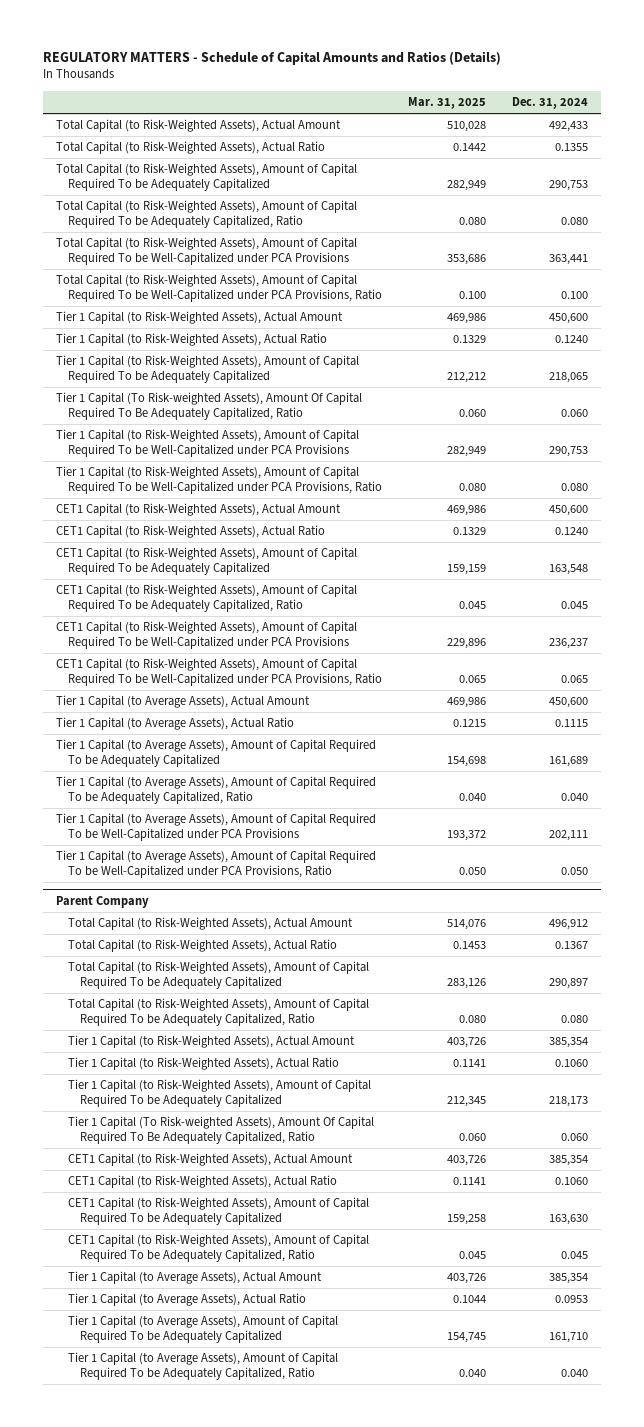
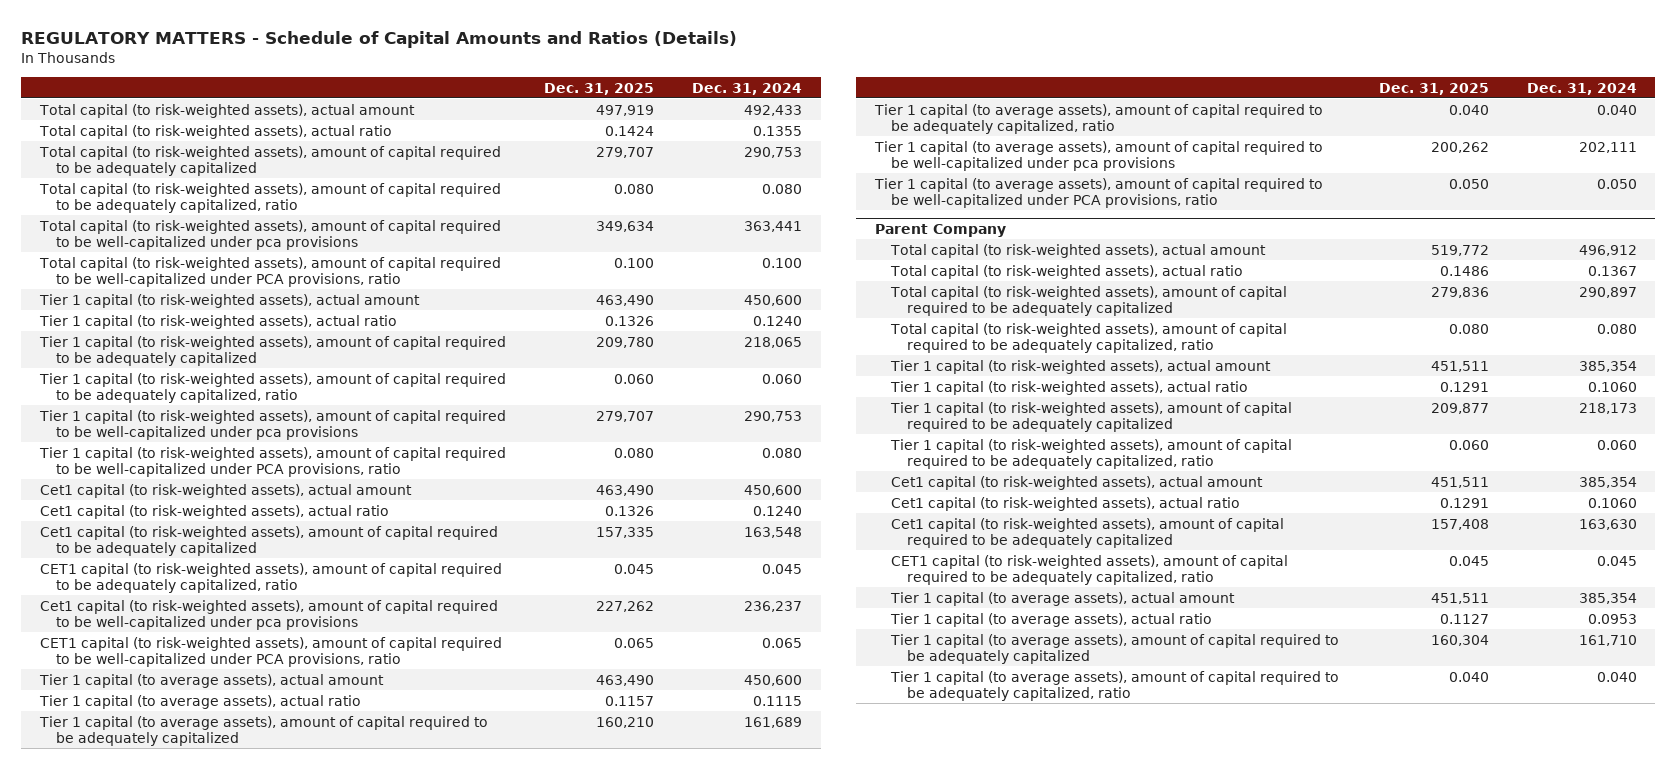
[408,97,487,110] Mar. 31, 2025 -> none
none -> [544,82,655,95] Dec. 31, 2025
[55,119,341,133] Total Capital (to Risk-Weighted Assets), Actual Amount -> [39,103,416,118] Total capital (to risk-weighted assets), actual amount
[55,141,325,155] Total Capital (to Risk-Weighted Assets), Actual Ratio -> [39,124,393,139] Total capital (to risk-weighted assets), actual ratio
[55,163,357,192] Total Capital (to Risk-Weighted Assets), Amount of Capital Required To be Adequately Capitalized -> [39,145,502,177] Total capital (to risk-weighted assets), amount of capital required to be adequately capitalized
[55,200,357,229] Total Capital (to Risk-Weighted Assets), Amount of Capital Required To be Adequately Capitalized, Ratio -> [39,182,502,214] Total capital (to risk-weighted assets), amount of capital required to be adequately capitalized, ratio
[55,237,357,266] Total Capital (to Risk-Weighted Assets), Amount of Capital Required To be Well-Capitalized under PCA Provisions -> [39,219,502,251] Total capital (to risk-weighted assets), amount of capital required to be well-capitalized under pca provisions
[55,274,382,303] Total Capital (to Risk-Weighted Assets), Amount of Capital Required To be Well-Capitalized under PCA Provisions, Ratio -> [39,256,502,288] Total capital (to risk-weighted assets), amount of capital required to be well-capitalized under PCA provisions, ratio
[55,311,343,325] Tier 1 Capital (to Risk-Weighted Assets), Actual Amount -> [39,293,421,308] Tier 1 capital (to risk-weighted assets), actual amount
[55,333,327,347] Tier 1 Capital (to Risk-Weighted Assets), Actual Ratio -> [39,314,398,329] Tier 1 capital (to risk-weighted assets), actual ratio
[55,355,359,384] Tier 1 Capital (to Risk-Weighted Assets), Amount of Capital Required To be Adequately Capitalized -> [39,335,507,367] Tier 1 capital (to risk-weighted assets), amount of capital required to be adequately capitalized
[55,392,362,421] Tier 1 Capital (To Risk-weighted Assets), Amount Of Capital Required To Be Adequately Capitalized, Ratio -> [39,372,507,404] Tier 1 capital (to risk-weighted assets), amount of capital required to be adequately capitalized, ratio
[55,429,359,458] Tier 1 Capital (to Risk-Weighted Assets), Amount of Capital Required To be Well-Capitalized under PCA Provisions -> [39,409,507,441] Tier 1 capital (to risk-weighted assets), amount of capital required to be well-capitalized under pca provisions
[55,466,382,495] Tier 1 Capital (to Risk-Weighted Assets), Amount of Capital Required To be Well-Capitalized under PCA Provisions, Ratio -> [39,446,507,478] Tier 1 capital (to risk-weighted assets), amount of capital required to be well-capitalized under PCA provisions, ratio
[55,503,341,517] CET1 Capital (to Risk-Weighted Assets), Actual Amount -> [40,483,413,498] Cet1 capital (to risk-weighted assets), actual amount
[55,525,325,539] CET1 Capital (to Risk-Weighted Assets), Actual Ratio -> [40,504,390,519] Cet1 capital (to risk-weighted assets), actual ratio
[55,547,357,576] CET1 Capital (to Risk-Weighted Assets), Amount of Capital Required To be Adequately Capitalized -> [40,525,499,557] Cet1 capital (to risk-weighted assets), amount of capital required to be adequately capitalized
[55,584,357,613] CET1 Capital (to Risk-Weighted Assets), Amount of Capital Required To be Adequately Capitalized, Ratio -> [40,562,503,594] CET1 capital (to risk-weighted assets), amount of capital required to be adequately capitalized, ratio
[55,621,357,650] CET1 Capital (to Risk-Weighted Assets), Amount of Capital Required To be Well-Capitalized under PCA Provisions -> [40,599,499,631] Cet1 capital (to risk-weighted assets), amount of capital required to be well-capitalized under pca provisions
[55,658,382,687] CET1 Capital (to Risk-Weighted Assets), Amount of Capital Required To be Well-Capitalized under PCA Provisions, Ratio -> [40,636,503,668] CET1 capital (to risk-weighted assets), amount of capital required to be well-capitalized under PCA provisions, ratio
[55,695,310,709] Tier 1 Capital (to Average Assets), Actual Amount -> [39,673,385,688] Tier 1 capital (to average assets), actual amount
[55,717,294,731] Tier 1 Capital (to Average Assets), Actual Ratio -> [39,694,362,709] Tier 1 capital (to average assets), actual ratio
[55,739,376,768] Tier 1 Capital (to Average Assets), Amount of Capital Required To be Adequately Capitalized -> [39,715,489,747] Tier 1 capital (to average assets), amount of capital required to be adequately capitalized
[55,776,376,805] Tier 1 Capital (to Average Assets), Amount of Capital Required To be Adequately Capitalized, Ratio -> [874,103,1324,135] Tier 1 capital (to average assets), amount of capital required to be adequately capitalized, ratio
[55,813,376,842] Tier 1 Capital (to Average Assets), Amount of Capital Required To be Well-Capitalized under PCA Provisions -> [874,140,1324,172] Tier 1 capital (to average assets), amount of capital required to be well-capitalized under pca provisions
[55,850,376,879] Tier 1 Capital (to Average Assets), Amount of Capital Required To be Well-Capitalized under PCA Provisions, Ratio -> [874,177,1324,209] Tier 1 capital (to average assets), amount of capital required to be well-capitalized under PCA provisions, ratio
[67,917,353,931] Total Capital (to Risk-Weighted Assets), Actual Amount -> [889,243,1266,258] Total capital (to risk-weighted assets), actual amount
[67,939,337,953] Total Capital (to Risk-Weighted Assets), Actual Ratio -> [889,264,1243,279] Total capital (to risk-weighted assets), actual ratio
[67,961,369,990] Total Capital (to Risk-Weighted Assets), Amount of Capital Required To be Adequately Capitalized -> [889,285,1287,317] Total capital (to risk-weighted assets), amount of capital required to be adequately capitalized
[67,998,369,1027] Total Capital (to Risk-Weighted Assets), Amount of Capital Required To be Adequately Capitalized, Ratio -> [889,322,1287,354] Total capital (to risk-weighted assets), amount of capital required to be adequately capitalized, ratio
[67,1035,355,1049] Tier 1 Capital (to Risk-Weighted Assets), Actual Amount -> [889,359,1271,374] Tier 1 capital (to risk-weighted assets), actual amount
[67,1057,339,1071] Tier 1 Capital (to Risk-Weighted Assets), Actual Ratio -> [889,380,1248,395] Tier 1 capital (to risk-weighted assets), actual ratio
[67,1079,371,1108] Tier 1 Capital (to Risk-Weighted Assets), Amount of Capital Required To be Adequately Capitalized -> [889,401,1292,433] Tier 1 capital (to risk-weighted assets), amount of capital required to be adequately capitalized
[67,1116,374,1145] Tier 1 Capital (To Risk-weighted Assets), Amount Of Capital Required To Be Adequately Capitalized, Ratio -> [889,438,1292,470] Tier 1 capital (to risk-weighted assets), amount of capital required to be adequately capitalized, ratio
[67,1153,353,1167] CET1 Capital (to Risk-Weighted Assets), Actual Amount -> [890,475,1263,490] Cet1 capital (to risk-weighted assets), actual amount
[67,1175,337,1189] CET1 Capital (to Risk-Weighted Assets), Actual Ratio -> [890,496,1240,511] Cet1 capital (to risk-weighted assets), actual ratio
[67,1197,369,1226] CET1 Capital (to Risk-Weighted Assets), Amount of Capital Required To be Adequately Capitalized -> [890,517,1284,549] Cet1 capital (to risk-weighted assets), amount of capital required to be adequately capitalized
[67,1234,369,1263] CET1 Capital (to Risk-Weighted Assets), Amount of Capital Required To be Adequately Capitalized, Ratio -> [890,554,1288,586] CET1 capital (to risk-weighted assets), amount of capital required to be adequately capitalized, ratio
[67,1271,322,1285] Tier 1 Capital (to Average Assets), Actual Amount -> [889,591,1235,606] Tier 1 capital (to average assets), actual amount
[67,1293,306,1307] Tier 1 Capital (to Average Assets), Actual Ratio -> [889,612,1212,627] Tier 1 capital (to average assets), actual ratio
[67,1315,338,1344] Tier 1 Capital (to Average Assets), Amount of Capital Required To be Adequately Capitalized -> [889,633,1339,665] Tier 1 capital (to average assets), amount of capital required to be adequately capitalized
[67,1352,338,1381] Tier 1 Capital (to Average Assets), Amount of Capital Required To be Adequately Capitalized, Ratio -> [889,670,1339,702] Tier 1 capital (to average assets), amount of capital required to be adequately capitalized, ratio

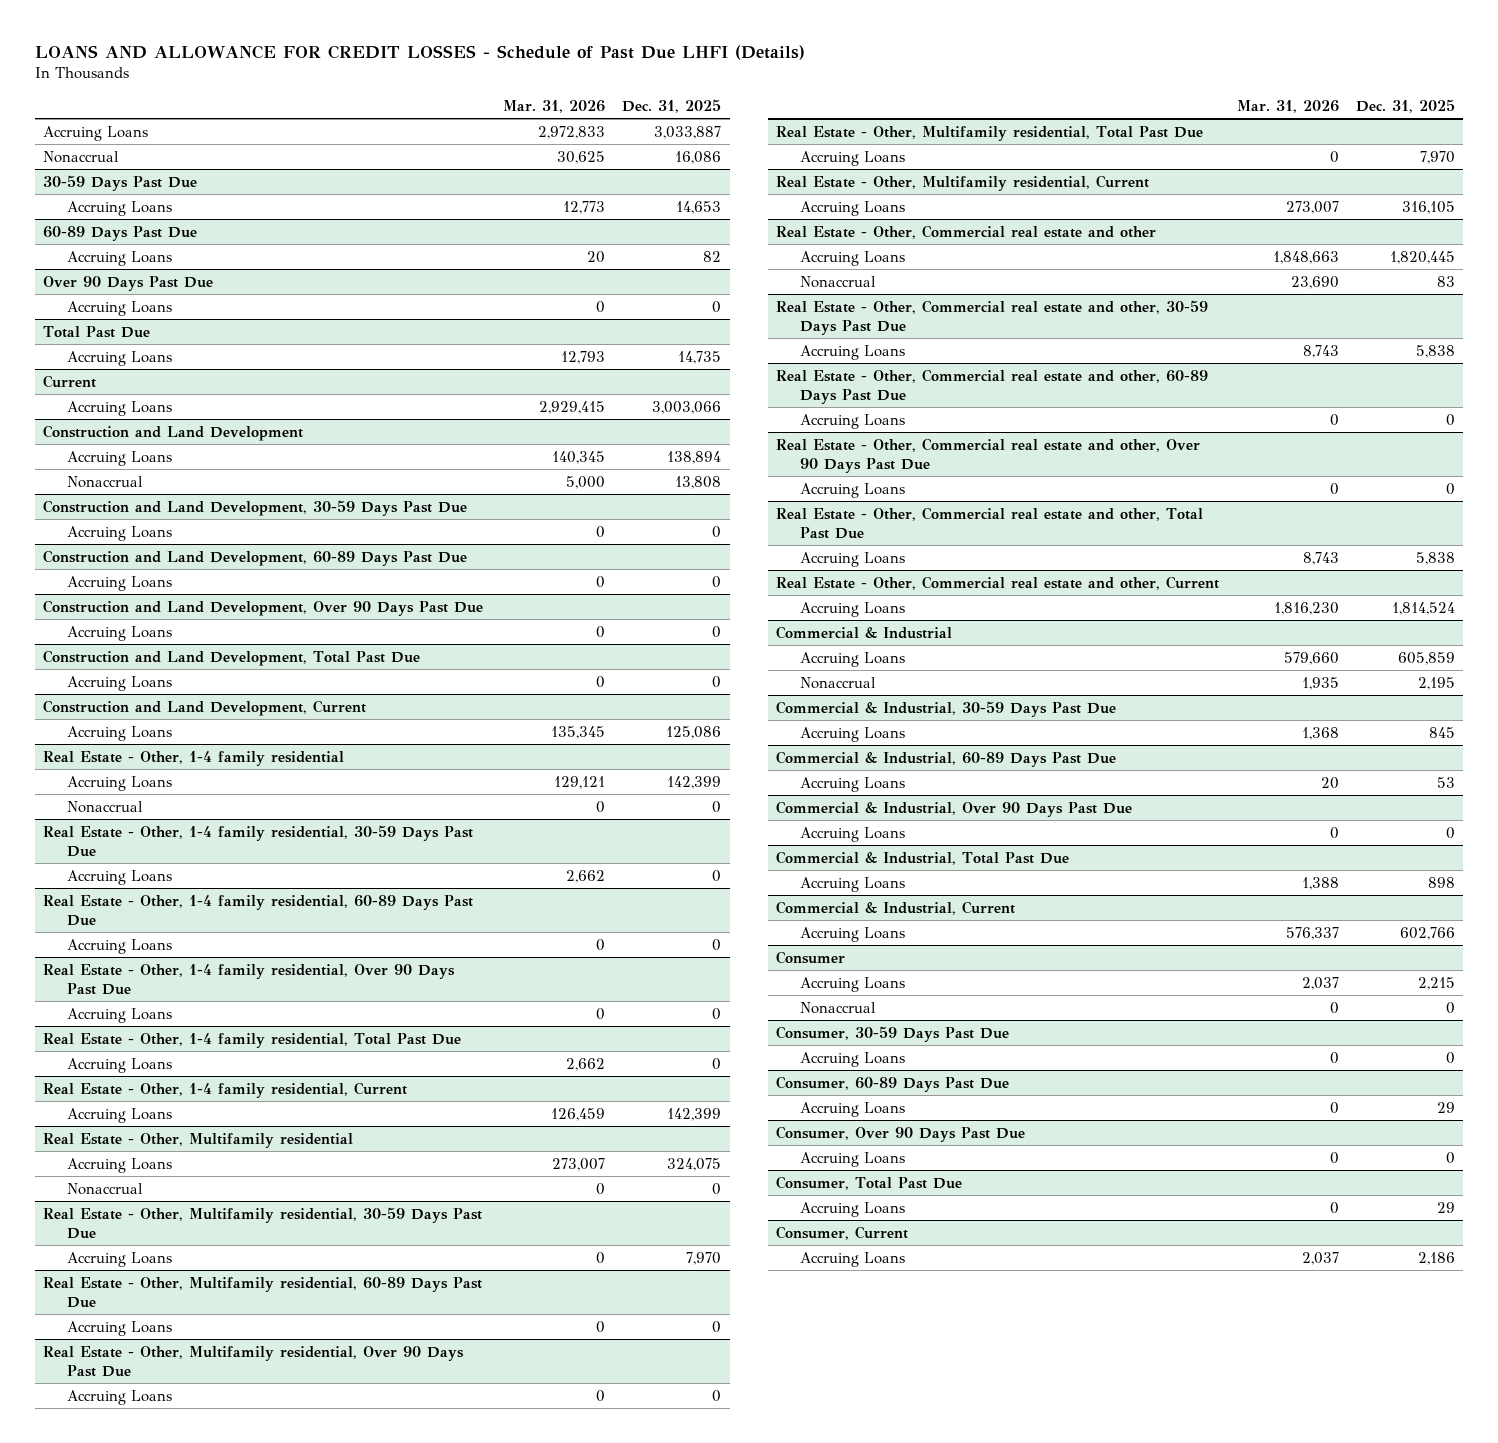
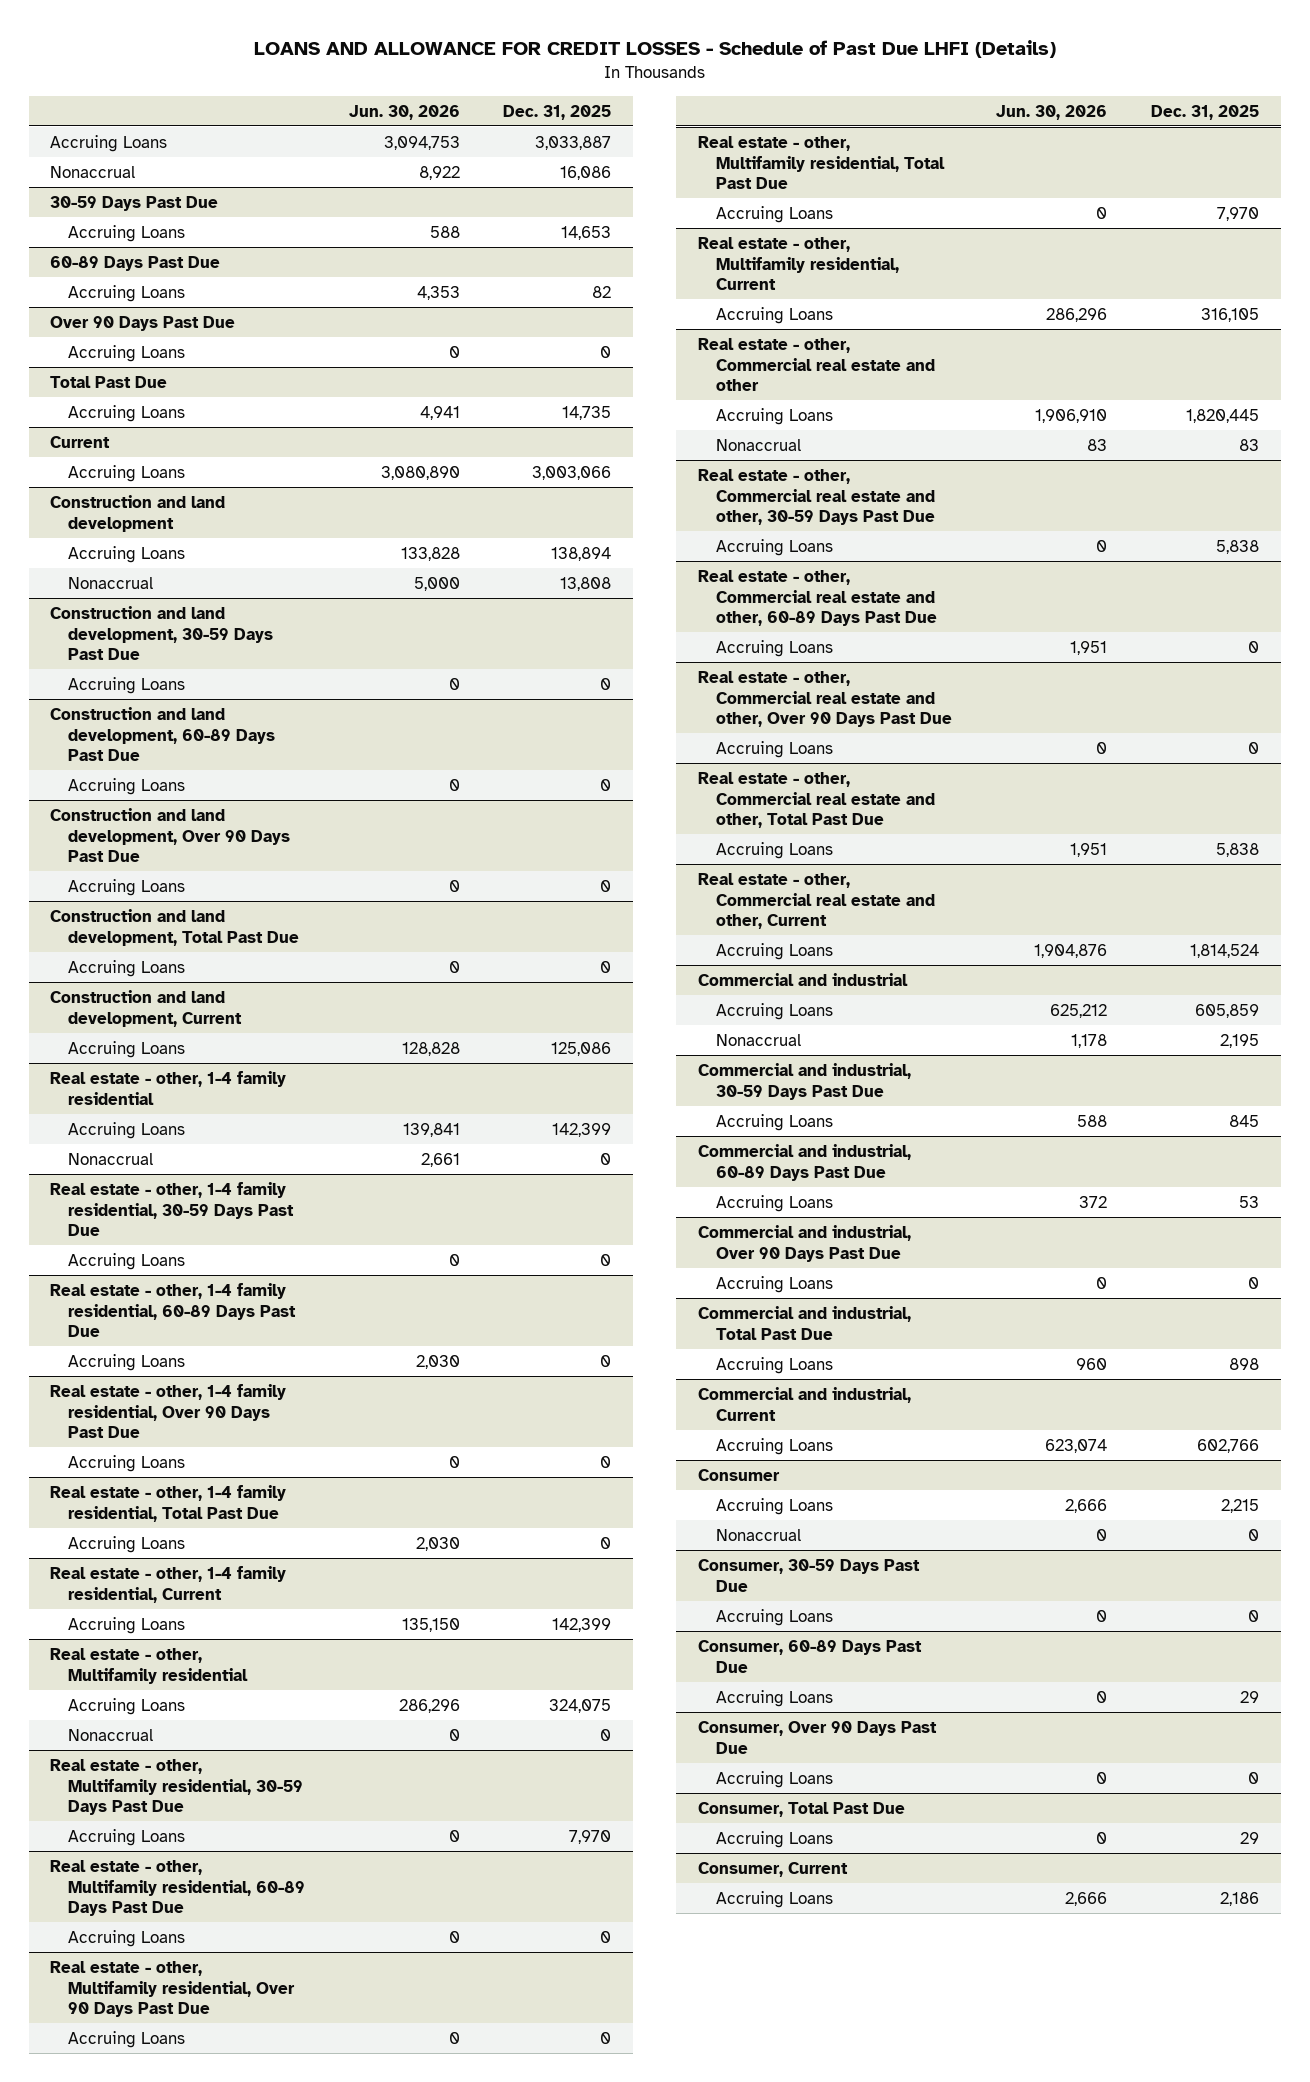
[503,100,606,114] Mar. 31, 2026 -> none
none -> [348,104,460,120] Jun. 30, 2026
[43,424,304,441] Construction and Land Development -> [50,495,226,532] Construction and land development
[43,499,468,516] Construction and Land Development, 30-59 Days Past Due -> [50,606,273,661] Construction and land development, 30-59 Days Past Due
[43,549,468,566] Construction and Land Development, 60-89 Days Past Due -> [50,707,275,762] Construction and land development, 60-89 Days Past Due
[43,599,484,616] Construction and Land Development, Over 90 Days Past Due -> [50,808,290,863] Construction and land development, Over 90 Days Past Due
[43,649,421,666] Construction and Land Development, Total Past Due -> [50,909,299,946] Construction and land development, Total Past Due
[43,699,367,716] Construction and Land Development, Current -> [50,990,242,1027] Construction and land development, Current
[43,750,345,766] Real Estate - Other, 1-4 family residential -> [50,1071,287,1105] Real estate - other, 1-4 family residential
[43,824,474,858] Real Estate - Other, 1-4 family residential, 30-59 Days Past Due -> [50,1182,294,1237] Real estate - other, 1-4 family residential, 30-59 Days Past Due
[43,894,474,927] Real Estate - Other, 1-4 family residential, 60-89 Days Past Due -> [50,1283,296,1338] Real estate - other, 1-4 family residential, 60-89 Days Past Due
[43,963,456,996] Real Estate - Other, 1-4 family residential, Over 90 Days Past Due -> [50,1384,287,1439] Real estate - other, 1-4 family residential, Over 90 Days Past Due
[43,1032,462,1048] Real Estate - Other, 1-4 family residential, Total Past Due -> [50,1485,287,1522] Real estate - other, 1-4 family residential, Total Past Due
[43,1081,408,1098] Real Estate - Other, 1-4 family residential, Current -> [50,1566,287,1603] Real estate - other, 1-4 family residential, Current
[43,1132,354,1148] Real Estate - Other, Multifamily residential -> [50,1648,248,1684] Real estate - other, Multifamily residential
[43,1206,483,1240] Real Estate - Other, Multifamily residential, 30-59 Days Past Due -> [50,1759,303,1816] Real estate - other, Multifamily residential, 30-59 Days Past Due
[43,1276,483,1309] Real Estate - Other, Multifamily residential, 60-89 Days Past Due -> [50,1860,305,1917] Real estate - other, Multifamily residential, 60-89 Days Past Due
[43,1345,465,1378] Real Estate - Other, Multifamily residential, Over 90 Days Past Due -> [50,1961,295,2018] Real estate - other, Multifamily residential, Over 90 Days Past Due
[776,125,1204,141] Real Estate - Other, Multifamily residential, Total Past Due -> [698,136,945,190] Real estate - other, Multifamily residential, Total Past Due
[776,174,1150,191] Real Estate - Other, Multifamily residential, Current -> [698,237,899,291] Real estate - other, Multifamily residential, Current
[776,224,1157,239] Real Estate - Other, Commercial real estate and other -> [698,338,935,392] Real estate - other, Commercial real estate and other
[776,299,1209,336] Real Estate - Other, Commercial real estate and other, 30-59 Days Past Due -> [698,469,935,526] Real estate - other, Commercial real estate and other, 30-59 Days Past Due
[776,368,1209,405] Real Estate - Other, Commercial real estate and other, 60-89 Days Past Due -> [698,570,937,627] Real estate - other, Commercial real estate and other, 60-89 Days Past Due
[776,437,1201,474] Real Estate - Other, Commercial real estate and other, Over 90 Days Past Due -> [698,671,952,728] Real estate - other, Commercial real estate and other, Over 90 Days Past Due
[776,506,1204,540] Real Estate - Other, Commercial real estate and other, Total Past Due -> [698,772,935,829] Real estate - other, Commercial real estate and other, Total Past Due
[776,575,1220,590] Real Estate - Other, Commercial real estate and other, Current -> [698,873,935,930] Real estate - other, Commercial real estate and other, Current
[776,625,953,639] Commercial & Industrial -> [698,973,909,987] Commercial and industrial
[776,700,1117,717] Commercial & Industrial, 30-59 Days Past Due -> [698,1063,912,1100] Commercial and industrial, 30-59 Days Past Due
[776,750,1117,767] Commercial & Industrial, 60-89 Days Past Due -> [698,1144,912,1181] Commercial and industrial, 60-89 Days Past Due
[776,800,1133,817] Commercial & Industrial, Over 90 Days Past Due -> [698,1225,912,1262] Commercial and industrial, Over 90 Days Past Due
[776,850,1070,865] Commercial & Industrial, Total Past Due -> [698,1306,912,1340] Commercial and industrial, Total Past Due
[776,900,1016,915] Commercial & Industrial, Current -> [698,1387,912,1421] Commercial and industrial, Current

